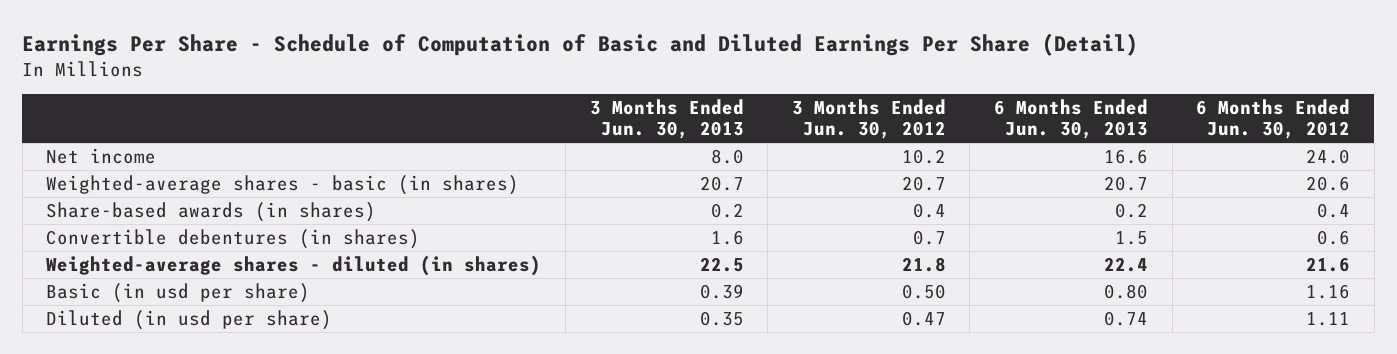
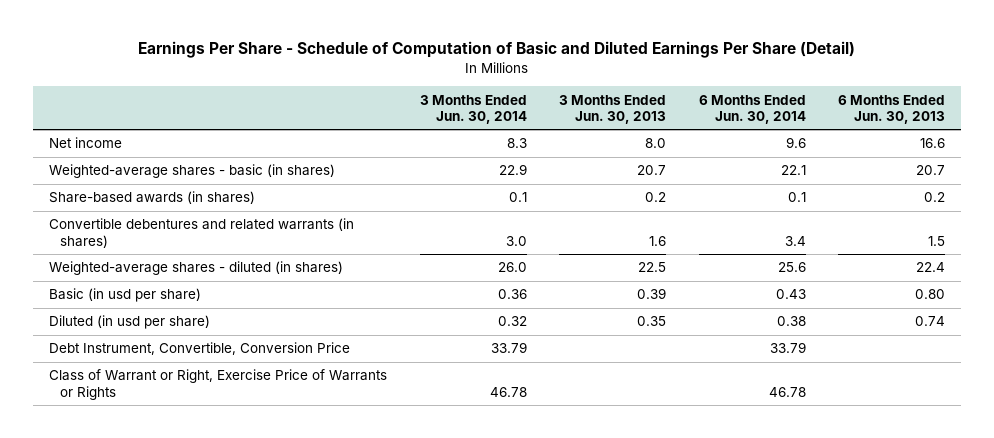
[791,98,946,140] 3 Months Ended Jun. 30, 2012 -> none
[1196,98,1351,140] 6 Months Ended Jun. 30, 2012 -> none
none -> [419,94,527,124] 3 Months Ended Jun. 30, 2014
none -> [698,94,806,124] 6 Months Ended Jun. 30, 2014
[46,228,421,249] Convertible debentures (in shares) -> [49,218,355,248] Convertible debentures and related warrants (in shares)
none -> [49,342,351,356] Debt Instrument, Convertible, Conversion Price
none -> [49,369,388,400] Class of Warrant or Right, Exercise Price of Warrants or Rights

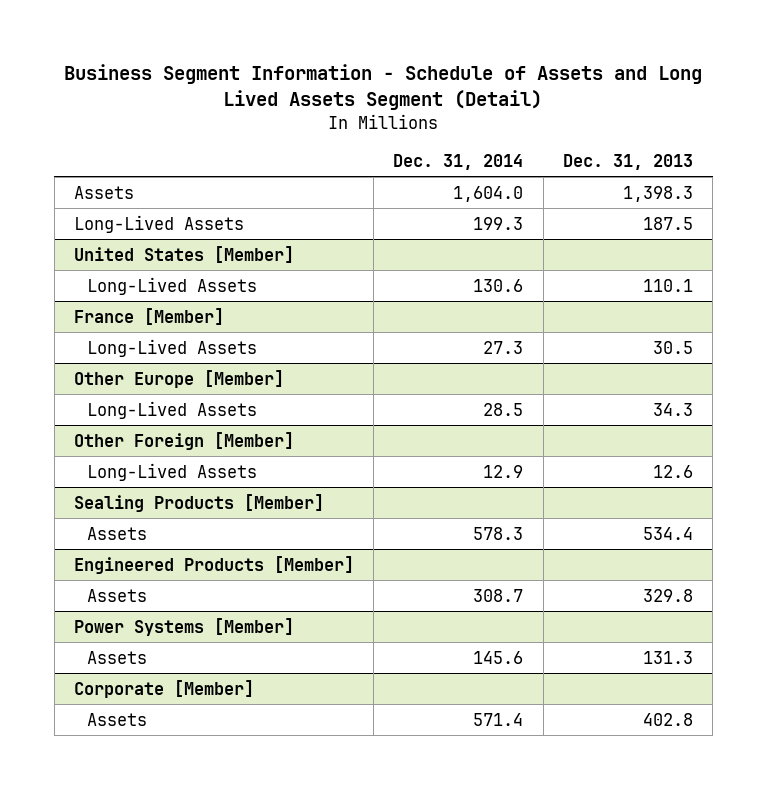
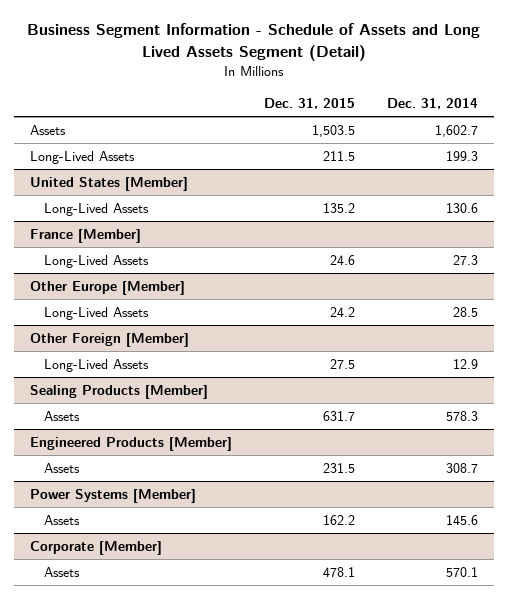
[562,153,693,170] Dec. 31, 2013 -> none
none -> [263,98,355,110] Dec. 31, 2015
[453,185,524,202] 1,604.0 -> [434,124,478,137] 1,602.7
[473,712,524,726] 571.4 -> [445,566,478,577] 570.1

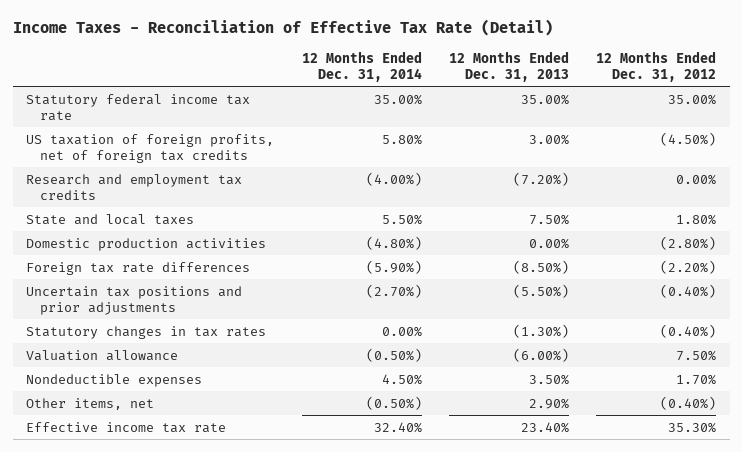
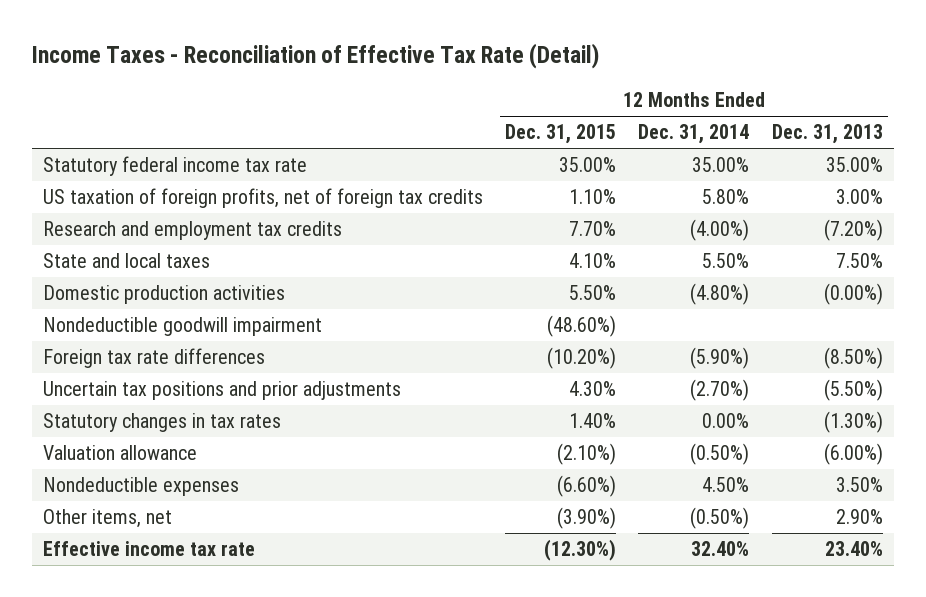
[596,50,717,82] 12 Months Ended Dec. 31, 2012 -> none
none -> [505,124,617,145] Dec. 31, 2015
[528,237,569,249] 0.00% -> [823,283,883,306] (0.00%)
none -> [43,317,323,337] Nondeductible goodwill impairment

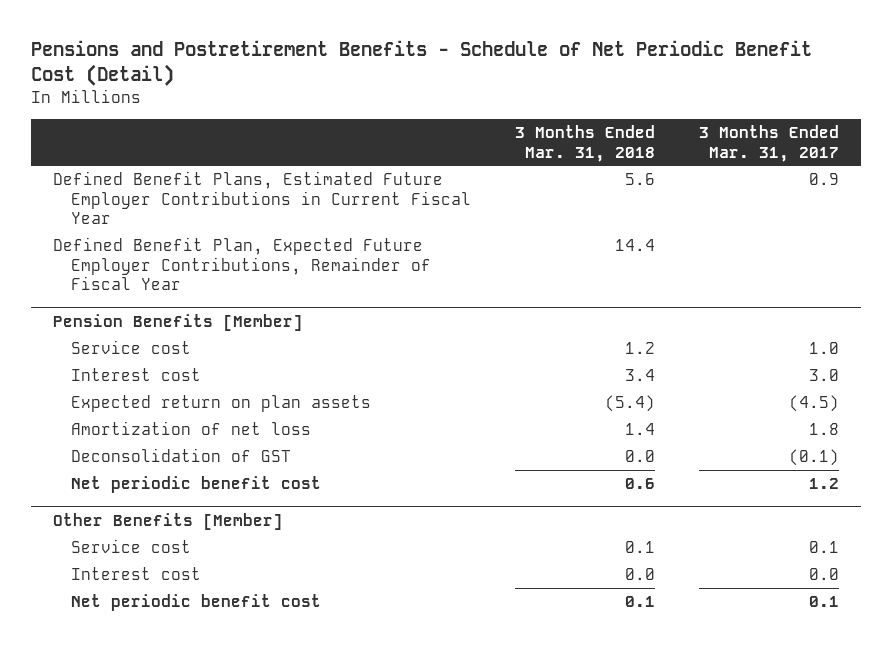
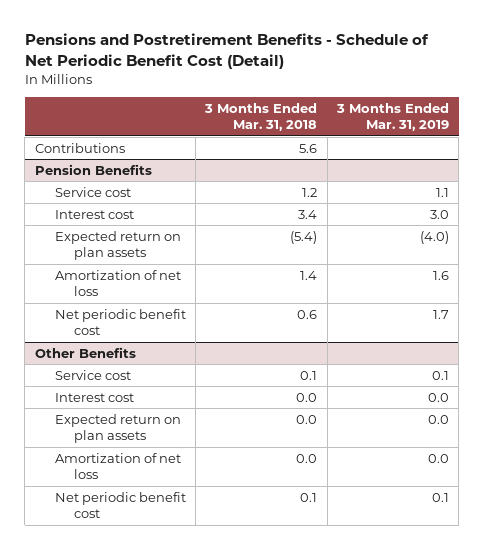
[698,125,839,162] 3 Months Ended Mar. 31, 2017 -> none
none -> [336,102,450,132] 3 Months Ended Mar. 31, 2019
[52,237,431,290] Defined Benefit Plan, Expected Future Employer Contributions, Remainder of Fiscal Year -> none
[52,171,471,224] Defined Benefit Plans, Estimated Future Employer Contributions in Current Fiscal Year -> [34,142,125,153] Contributions
[52,313,303,331] Pension Benefits [Member] -> [34,163,152,175] Pension Benefits
[70,448,291,463] Deconsolidation of GST -> none
[52,512,283,530] Other Benefits [Member] -> [34,346,136,358] Other Benefits
none -> [54,413,181,444] Expected return on plan assets
none -> [54,452,181,480] Amortization of net loss

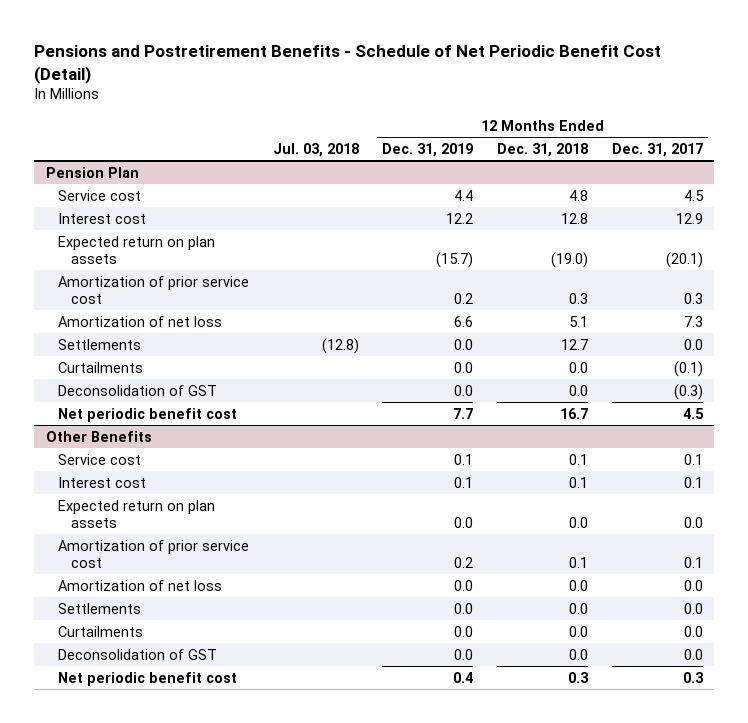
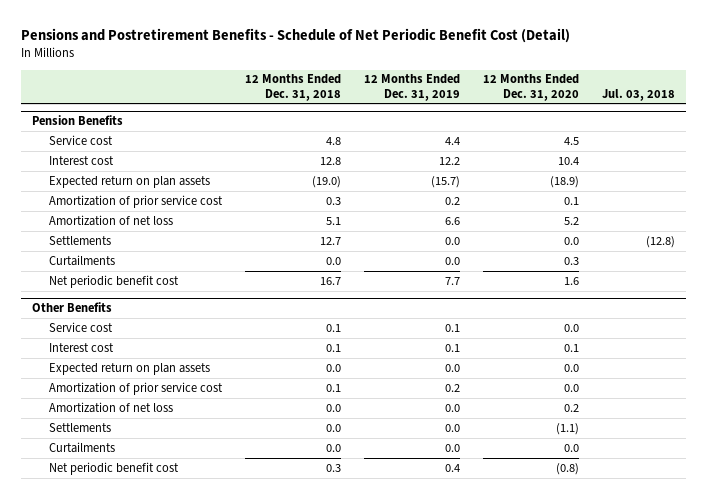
[611,143,703,158] Dec. 31, 2017 -> none
none -> [482,74,579,101] 12 Months Ended Dec. 31, 2020
[45,166,139,178] Pension Plan -> [32,115,124,126] Pension Benefits
[58,384,218,396] Deconsolidation of GST -> none
[58,648,218,660] Deconsolidation of GST -> none

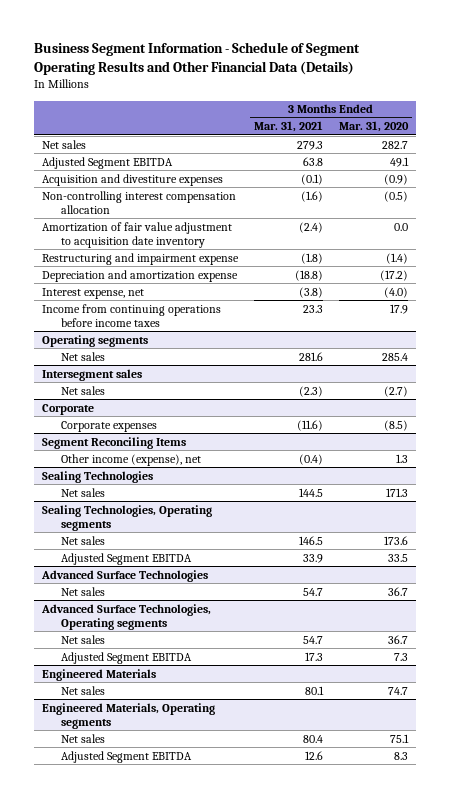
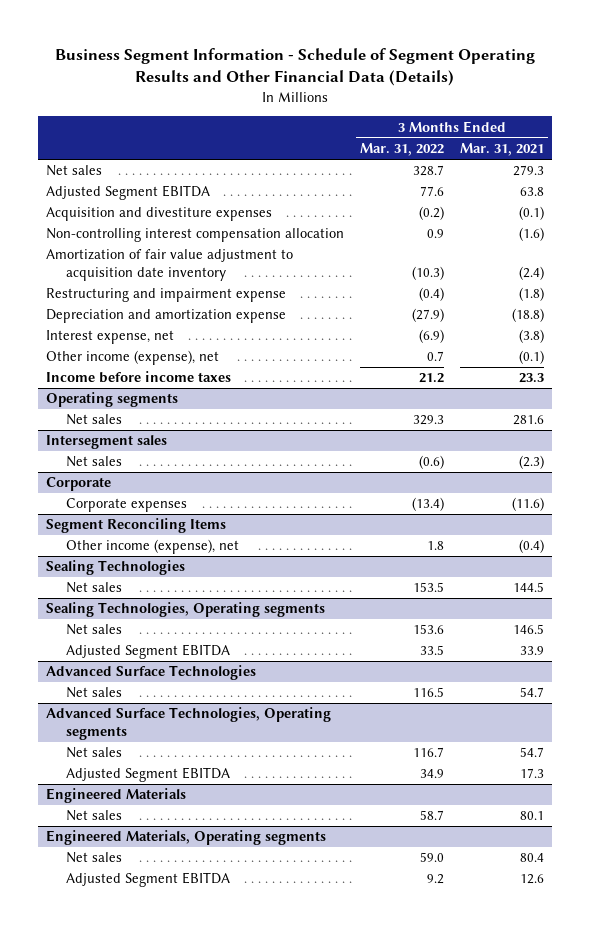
[338,121,409,133] Mar. 31, 2020 -> none
none -> [359,143,444,157] Mar. 31, 2022
none -> [45,350,219,366] Other income (expense), net
[42,303,222,327] Income from continuing operations before income taxes -> [45,371,231,384] Income before income taxes

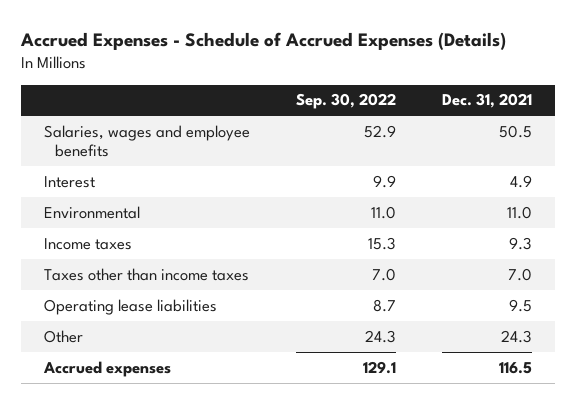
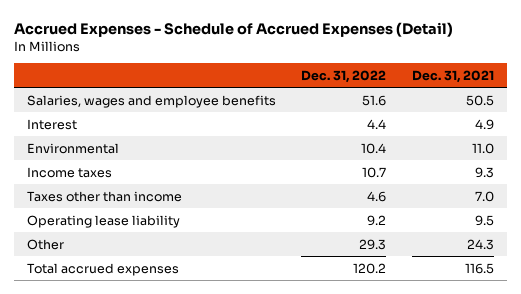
[20,32,507,51] Accrued Expenses - Schedule of Accrued Expenses (Details) -> [14,21,454,37] Accrued Expenses - Schedule of Accrued Expenses (Detail)
[295,93,396,110] Sep. 30, 2022 -> none
none -> [301,69,387,83] Dec. 31, 2022
[43,267,249,281] Taxes other than income taxes -> [27,190,183,202] Taxes other than income
[43,298,217,315] Operating lease liabilities -> [27,214,181,228] Operating lease liability
[42,360,171,377] Accrued expenses -> [27,262,180,276] Total accrued expenses

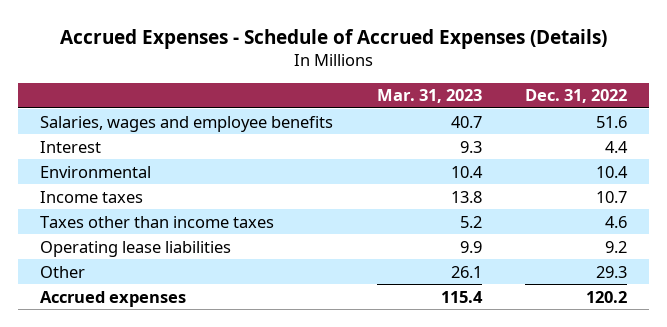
[14,21,454,37] Accrued Expenses - Schedule of Accrued Expenses (Detail) -> [59,28,607,49] Accrued Expenses - Schedule of Accrued Expenses (Details)
[411,69,494,83] Dec. 31, 2021 -> none
none -> [376,89,482,104] Mar. 31, 2023
[27,190,183,202] Taxes other than income -> [39,215,274,228] Taxes other than income taxes
[27,214,181,228] Operating lease liability -> [39,240,231,257] Operating lease liabilities
[27,262,180,276] Total accrued expenses -> [39,290,186,307] Accrued expenses

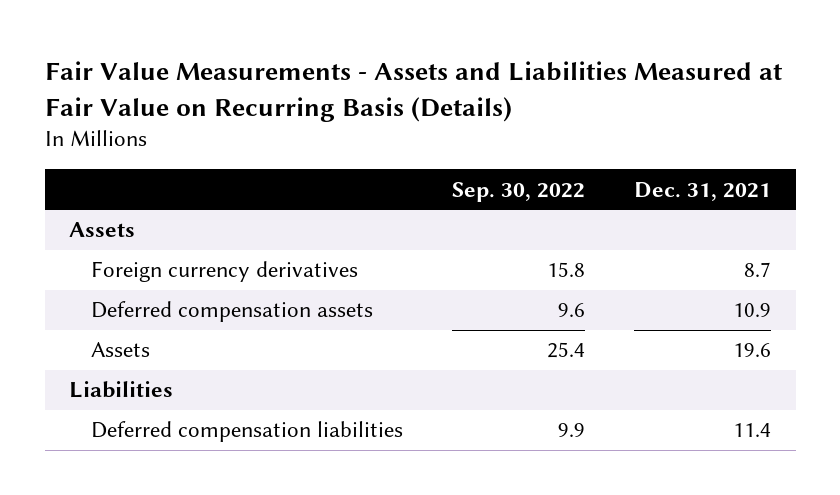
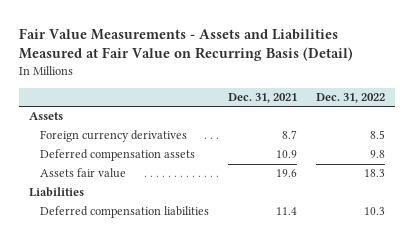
[44,61,783,122] Fair Value Measurements - Assets and Liabilities Measured at Fair Value on Recurring Basis (Details) -> [19,27,354,62] Fair Value Measurements - Assets and Liabilities Measured at Fair Value on Recurring Basis (Detail)
[452,181,586,202] Sep. 30, 2022 -> none
none -> [316,93,386,104] Dec. 31, 2022
[91,342,151,358] Assets -> [40,168,127,179] Assets fair value

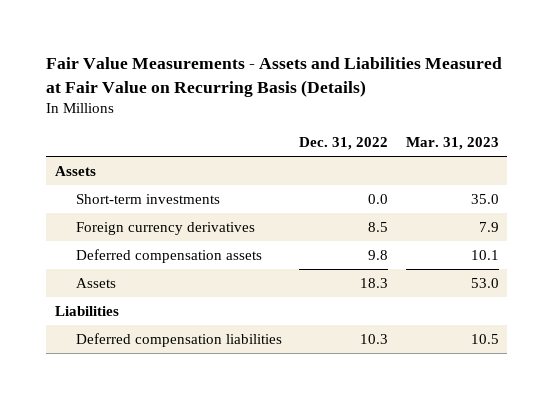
[19,27,354,62] Fair Value Measurements - Assets and Liabilities Measured at Fair Value on Recurring Basis (Detail) -> [45,57,502,97] Fair Value Measurements - Assets and Liabilities Measured at Fair Value on Recurring Basis (Details)
[228,93,298,104] Dec. 31, 2021 -> none
none -> [405,137,499,151] Mar. 31, 2023
none -> [75,193,220,204] Short-term investments
[40,168,127,179] Assets fair value -> [75,277,116,288] Assets

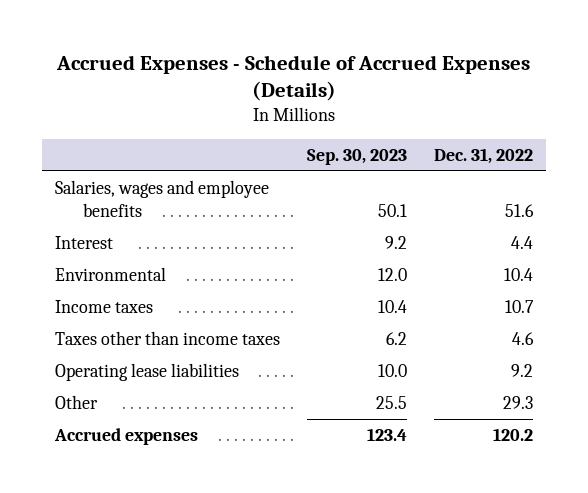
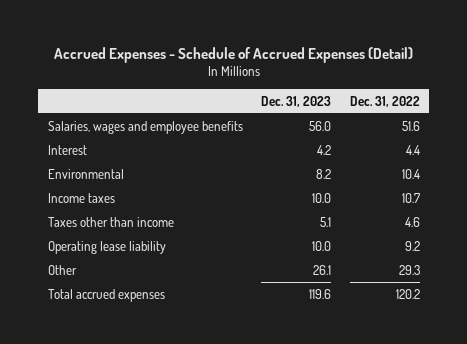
[55,54,530,102] Accrued Expenses - Schedule of Accrued Expenses (Details) -> [53,46,413,63] Accrued Expenses - Schedule of Accrued Expenses (Detail)
[306,149,407,166] Sep. 30, 2023 -> none
none -> [261,95,332,107] Dec. 31, 2023
[55,330,281,345] Taxes other than income taxes -> [47,216,174,227] Taxes other than income
[55,362,240,381] Operating lease liabilities -> [47,240,166,254] Operating lease liability
[54,427,199,445] Accrued expenses -> [47,288,165,302] Total accrued expenses

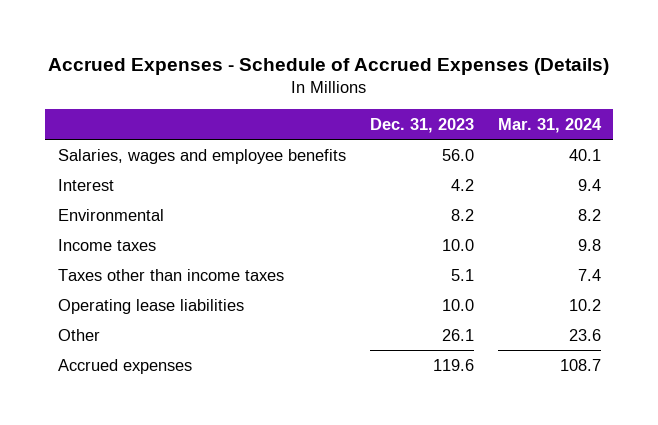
[53,46,413,63] Accrued Expenses - Schedule of Accrued Expenses (Detail) -> [48,57,610,75] Accrued Expenses - Schedule of Accrued Expenses (Details)
[349,95,420,107] Dec. 31, 2022 -> none
none -> [497,117,602,133] Mar. 31, 2024
[47,216,174,227] Taxes other than income -> [57,268,284,281] Taxes other than income taxes
[47,240,166,254] Operating lease liability -> [57,298,244,314] Operating lease liabilities
[47,288,165,302] Total accrued expenses -> [57,358,192,374] Accrued expenses

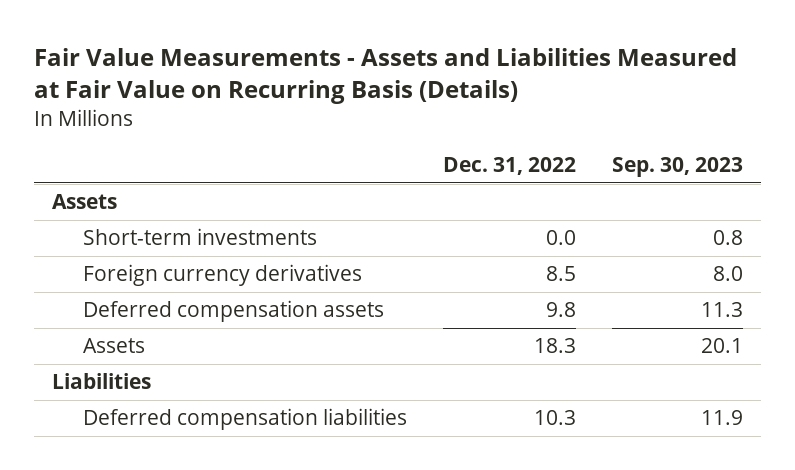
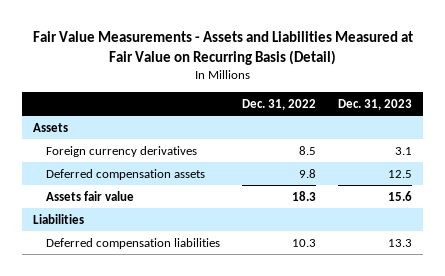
[34,48,738,105] Fair Value Measurements - Assets and Liabilities Measured at Fair Value on Recurring Basis (Details) -> [32,31,413,65] Fair Value Measurements - Assets and Liabilities Measured at Fair Value on Recurring Basis (Detail)
[611,157,743,178] Sep. 30, 2023 -> none
none -> [337,98,412,110] Dec. 31, 2023
[82,228,317,246] Short-term investments -> none
[82,338,145,354] Assets -> [46,190,135,201] Assets fair value

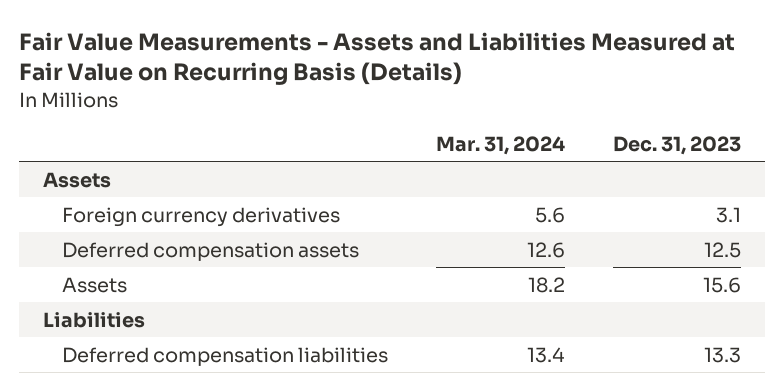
[32,31,413,65] Fair Value Measurements - Assets and Liabilities Measured at Fair Value on Recurring Basis (Detail) -> [19,31,736,86] Fair Value Measurements - Assets and Liabilities Measured at Fair Value on Recurring Basis (Details)
[242,98,317,110] Dec. 31, 2022 -> none
none -> [435,136,565,156] Mar. 31, 2024
[46,190,135,201] Assets fair value -> [61,276,127,293] Assets

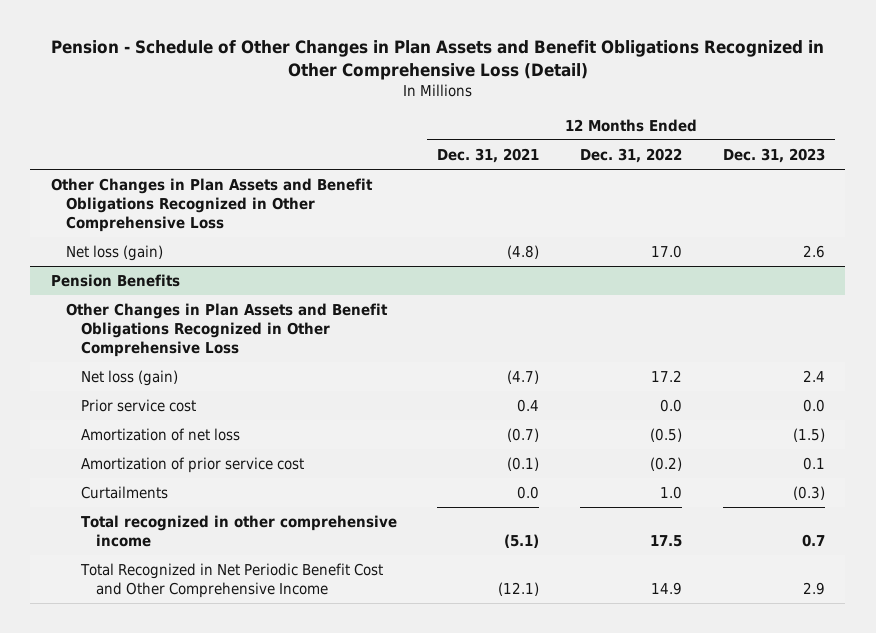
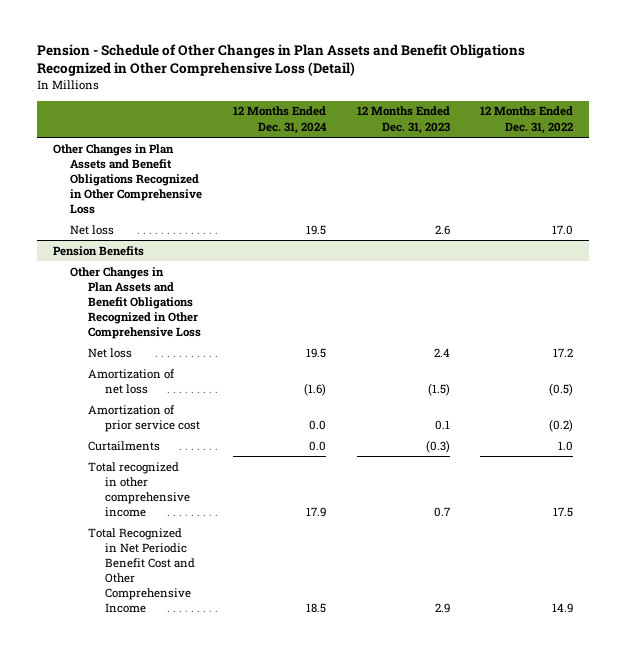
[437,147,540,163] Dec. 31, 2021 -> none
none -> [232,106,327,134] 12 Months Ended Dec. 31, 2024
[65,245,163,262] Net loss (gain) -> [70,224,115,235] Net loss
[80,399,196,413] Prior service cost -> none
[80,370,178,387] Net loss (gain) -> [87,347,132,358] Net loss

